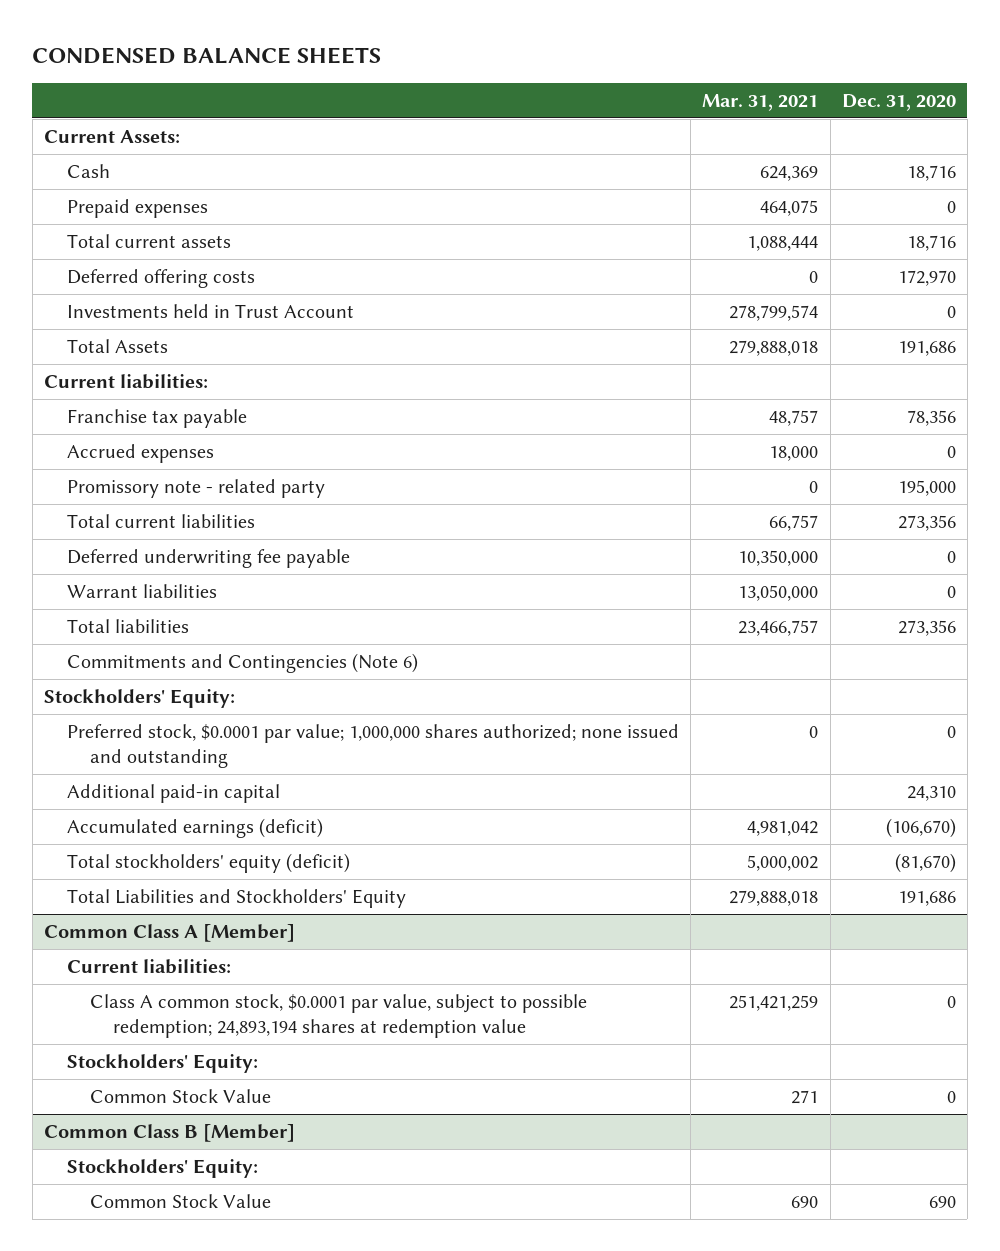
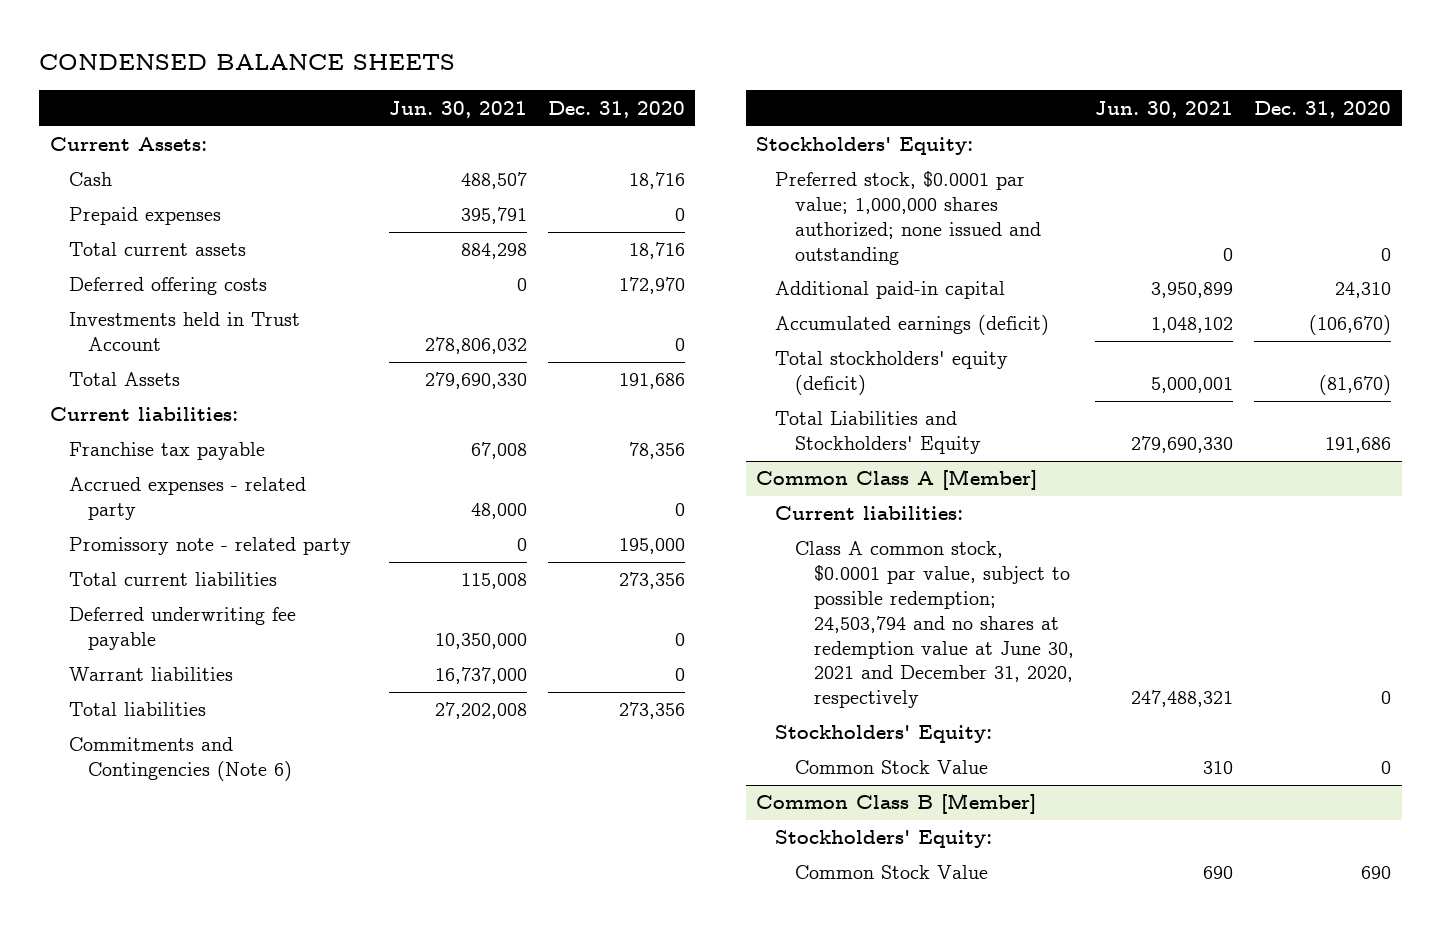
[702,93,819,111] Mar. 31, 2021 -> none
none -> [388,100,527,118] Jun. 30, 2021
[67,443,215,463] Accrued expenses -> [69,477,307,521] Accrued expenses - related party
[90,993,588,1038] Class A common stock, $0.0001 par value, subject to possible redemption; 24,893,194 shares at redemption value -> [794,541,1075,709] Class A common stock, $0.0001 par value, subject to possible redemption; 24,503,794 and no shares at redemption value at June 30, 2021 and December 31, 2020, respectively

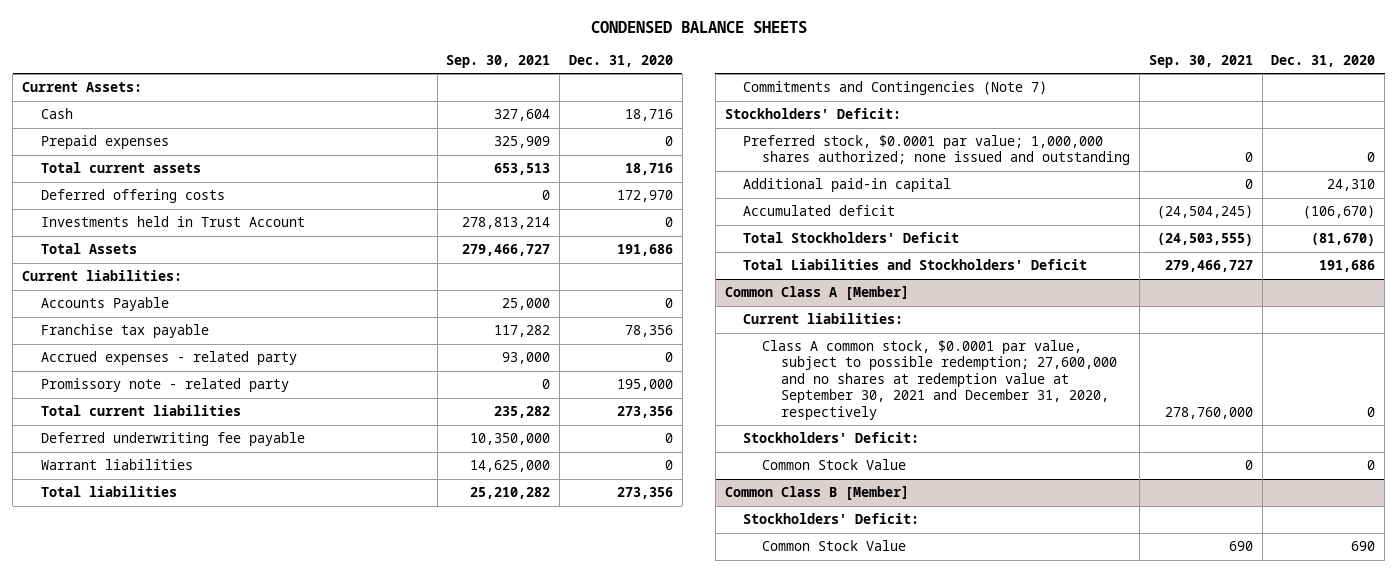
[388,100,527,118] Jun. 30, 2021 -> none
none -> [446,54,551,68] Sep. 30, 2021
none -> [40,297,169,312] Accounts Payable
[69,737,293,782] Commitments and Contingencies (Note 6) -> [743,81,1048,96] Commitments and Contingencies (Note 7)
[756,137,974,156] Stockholders' Equity: -> [724,108,901,120] Stockholders' Deficit:
[775,315,1050,336] Accumulated earnings (deficit) -> [743,205,896,217] Accumulated deficit
[775,351,1009,396] Total stockholders' equity (deficit) -> [743,232,960,244] Total Stockholders' Deficit
[775,411,981,455] Total Liabilities and Stockholders' Equity -> [743,259,1088,271] Total Liabilities and Stockholders' Deficit
[794,541,1075,709] Class A common stock, $0.0001 par value, subject to possible redemption; 24,503,794 and no shares at redemption value at June 30, 2021 and December 31, 2020, respectively -> [762,340,1118,420] Class A common stock, $0.0001 par value, subject to possible redemption; 27,600,000 and no shares at redemption value at September 30, 2021 and December 31, 2020, respectively
[775,725,993,744] Stockholders' Equity: -> [743,432,920,444] Stockholders' Deficit:
[775,830,993,849] Stockholders' Equity: -> [743,513,920,525] Stockholders' Deficit:

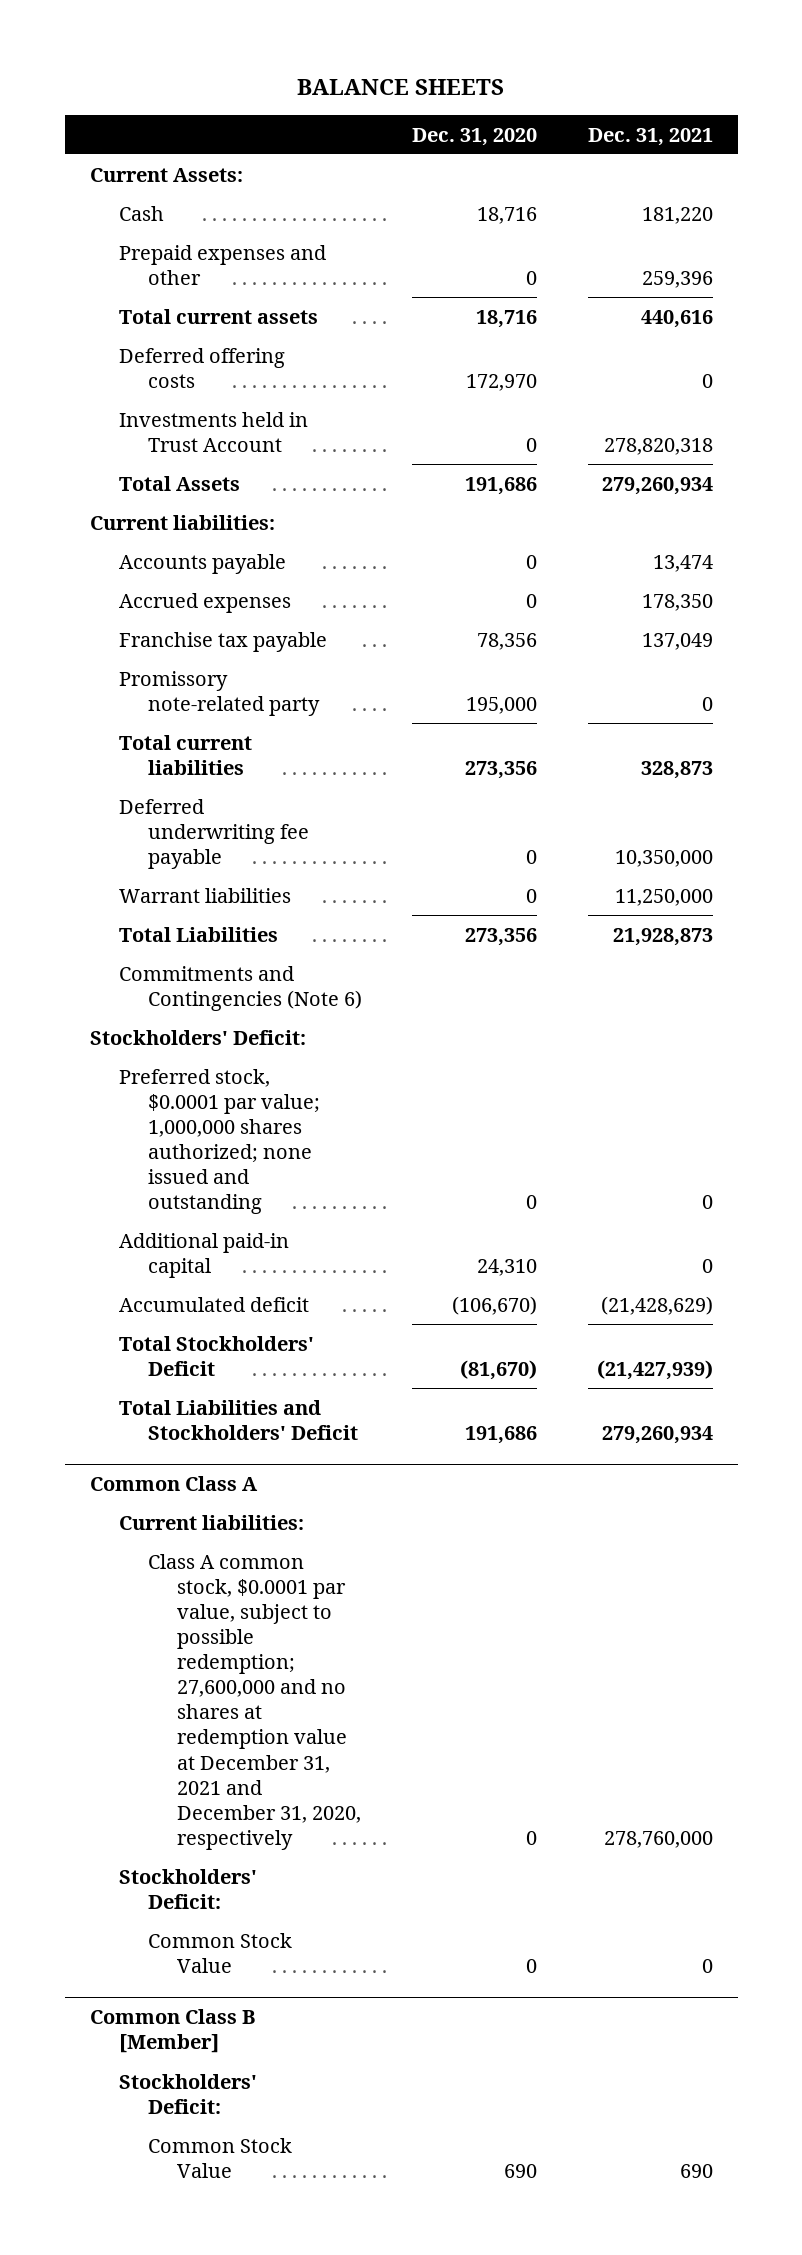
[590,21,807,34] CONDENSED BALANCE SHEETS -> [297,79,505,96] BALANCE SHEETS
[446,54,551,68] Sep. 30, 2021 -> none
none -> [587,127,713,146] Dec. 31, 2021
[40,135,169,150] Prepaid expenses -> [118,244,326,285] Prepaid expenses and other
[40,297,169,312] Accounts Payable -> [118,553,286,574] Accounts payable
none -> [118,592,291,613] Accrued expenses
[40,351,297,366] Accrued expenses - related party -> none
[40,378,289,393] Promissory note - related party -> [118,670,320,716] Promissory note-related party
[40,486,177,498] Total liabilities -> [118,926,278,942] Total Liabilities
[743,81,1048,96] Commitments and Contingencies (Note 7) -> [118,965,362,1011] Commitments and Contingencies (Note 6)
[724,286,909,301] Common Class A [Member] -> [89,1476,258,1492] Common Class A
[762,340,1118,420] Class A common stock, $0.0001 par value, subject to possible redemption; 27,600,000 and no shares at redemption value at September 30, 2021 and December 31, 2020, respectively -> [147,1553,361,1850] Class A common stock, $0.0001 par value, subject to possible redemption; 27,600,000 and no shares at redemption value at December 31, 2021 and December 31, 2020, respectively

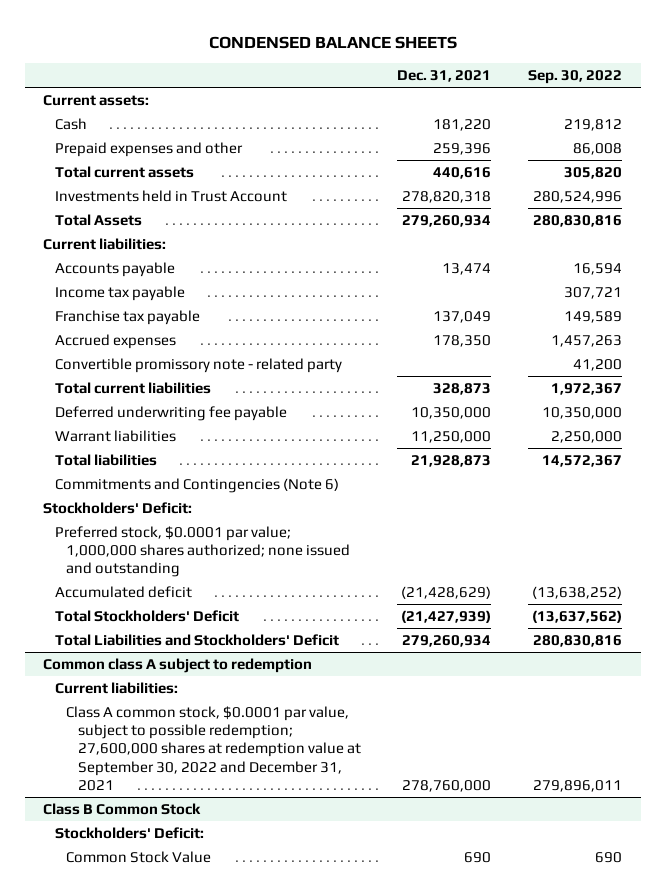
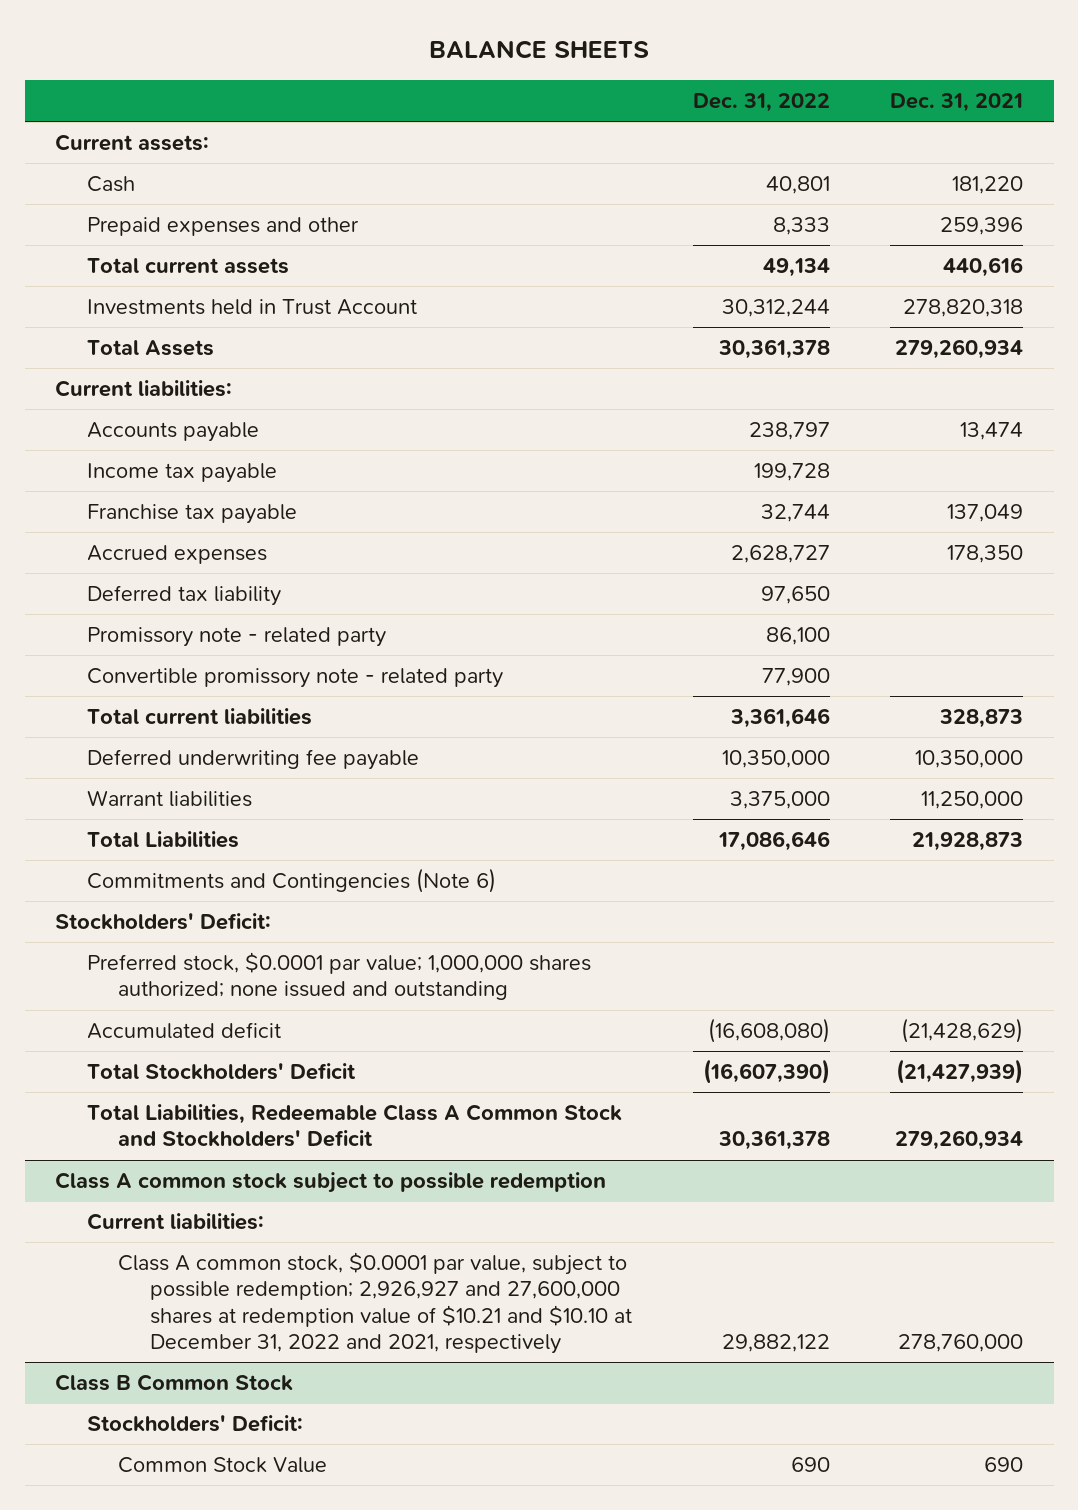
[208,36,457,50] CONDENSED BALANCE SHEETS -> [429,40,650,60] BALANCE SHEETS
[528,70,623,85] Sep. 30, 2022 -> none
none -> [692,93,830,113] Dec. 31, 2022
none -> [86,585,281,607] Deferred tax liability
none -> [86,627,386,648] Promissory note - related party
[54,453,157,466] Total liabilities -> [86,831,239,849] Total Liabilities
[54,633,339,646] Total Liabilities and Stockholders' Deficit -> [86,1104,622,1148] Total Liabilities, Redeemable Class A Common Stock and Stockholders' Deficit
[43,657,313,673] Common class A subject to redemption -> [54,1172,606,1194] Class A common stock subject to possible redemption
[66,705,361,791] Class A common stock, $0.0001 par value, subject to possible redemption; 27,600,000 shares at redemption value at September 30, 2022 and December 31, 2021 -> [118,1252,633,1355] Class A common stock, $0.0001 par value, subject to possible redemption; 2,926,927 and 27,600,000 shares at redemption value of $10.21 and $10.10 at December 31, 2022 and 2021, respectively

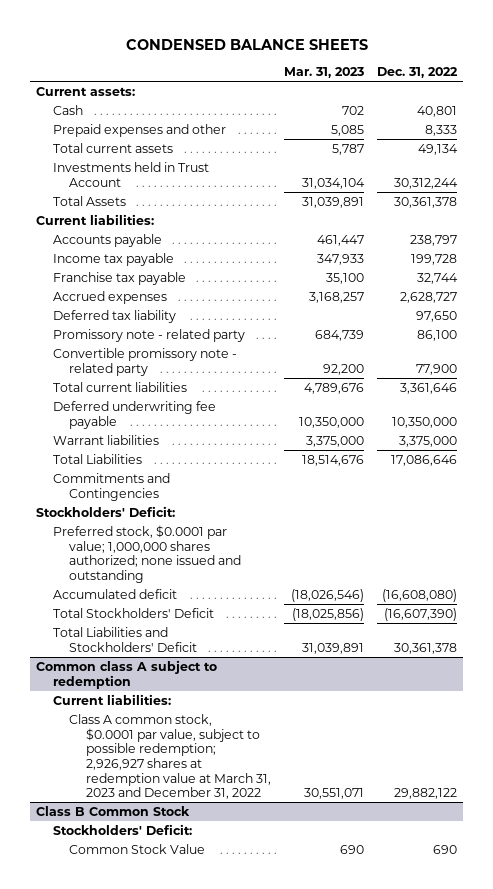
[429,40,650,60] BALANCE SHEETS -> [125,38,368,50] CONDENSED BALANCE SHEETS
[890,93,1024,113] Dec. 31, 2021 -> none
none -> [283,67,364,79] Mar. 31, 2023
[86,868,496,894] Commitments and Contingencies (Note 6) -> [52,472,170,501] Commitments and Contingencies
[86,1104,622,1148] Total Liabilities, Redeemable Class A Common Stock and Stockholders' Deficit -> [52,626,198,652] Total Liabilities and Stockholders' Deficit
[54,1172,606,1194] Class A common stock subject to possible redemption -> [36,659,218,689] Common class A subject to redemption
[118,1252,633,1355] Class A common stock, $0.0001 par value, subject to possible redemption; 2,926,927 and 27,600,000 shares at redemption value of $10.21 and $10.10 at December 31, 2022 and 2021, respectively -> [69,713,271,800] Class A common stock, $0.0001 par value, subject to possible redemption; 2,926,927 shares at redemption value at March 31, 2023 and December 31, 2022

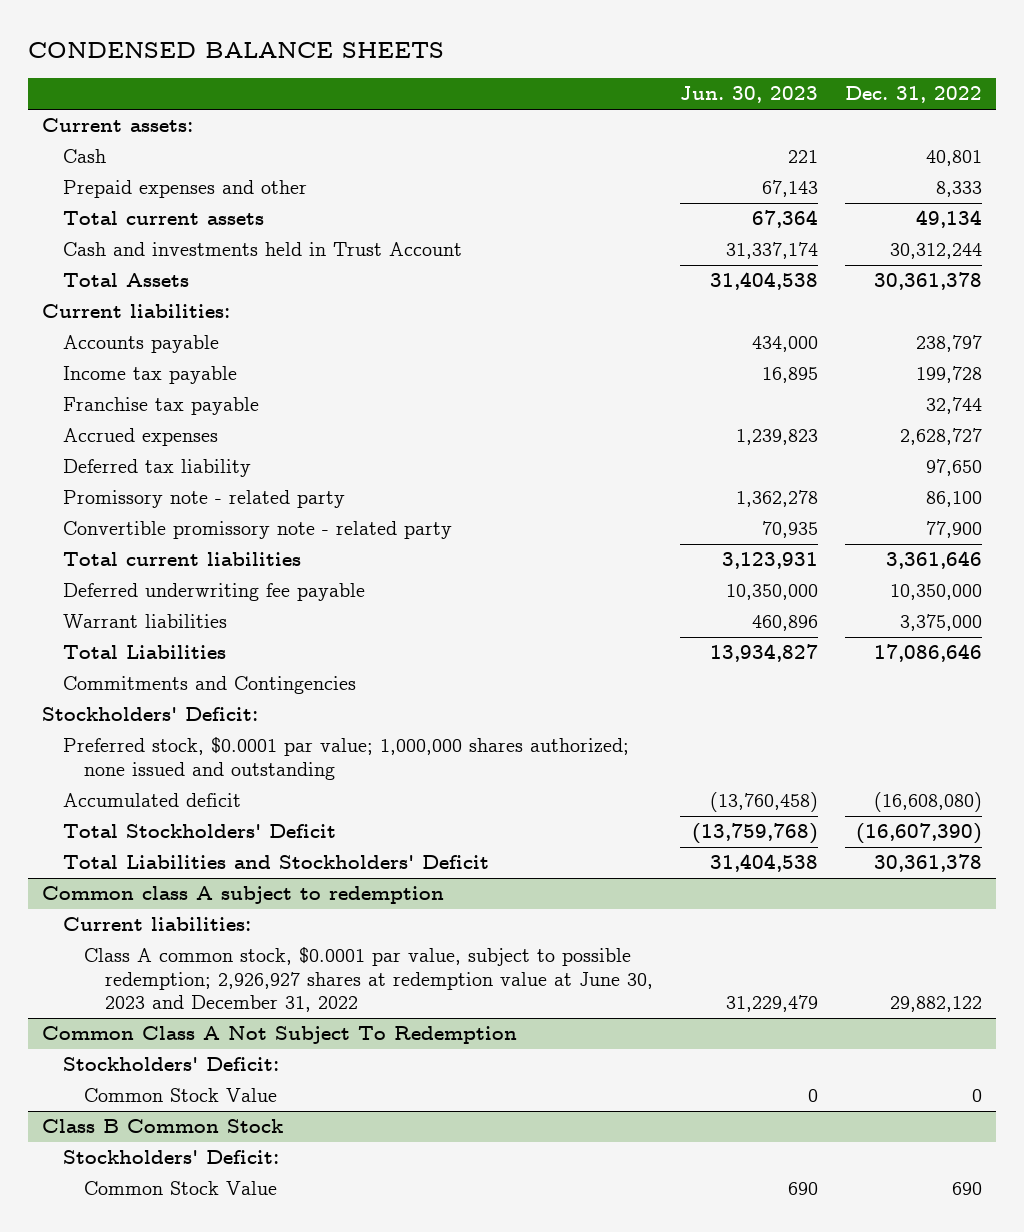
[283,67,364,79] Mar. 31, 2023 -> none
none -> [679,86,818,104] Jun. 30, 2023
[52,161,209,187] Investments held in Trust Account -> [62,242,462,257] Cash and investments held in Trust Account
[69,713,271,800] Class A common stock, $0.0001 par value, subject to possible redemption; 2,926,927 shares at redemption value at March 31, 2023 and December 31, 2022 -> [83,947,653,1013] Class A common stock, $0.0001 par value, subject to possible redemption; 2,926,927 shares at redemption value at June 30, 2023 and December 31, 2022
none -> [41,1026,517,1045] Common Class A Not Subject To Redemption
none -> [62,1057,279,1072] Stockholders' Deficit:
none -> [83,1088,277,1103] Common Stock Value

